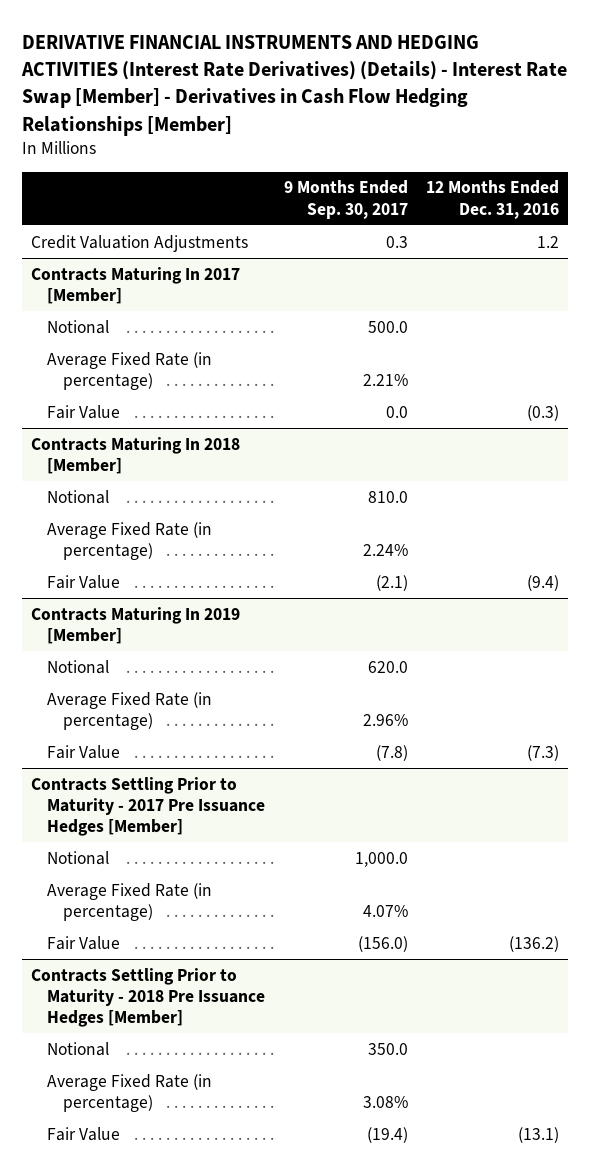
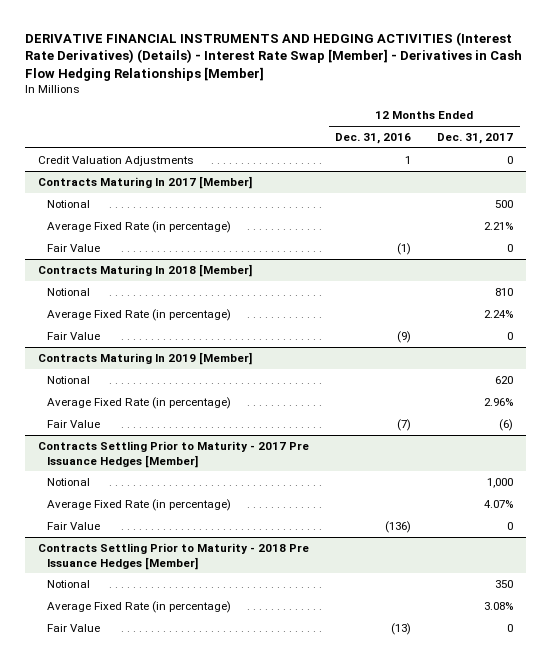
[283,180,408,219] 9 Months Ended Sep. 30, 2017 -> none
none -> [437,133,514,145] Dec. 31, 2017
[537,235,560,248] 1.2 -> [405,155,412,164] 1
[527,404,560,421] (0.3) -> [397,242,412,255] (1)
[527,574,560,591] (9.4) -> [397,330,412,343] (9)
[527,744,560,761] (7.3) -> [397,418,412,431] (7)
[509,935,560,952] (136.2) -> [385,520,412,533] (136)
[518,1126,560,1143] (13.1) -> [391,622,412,635] (13)

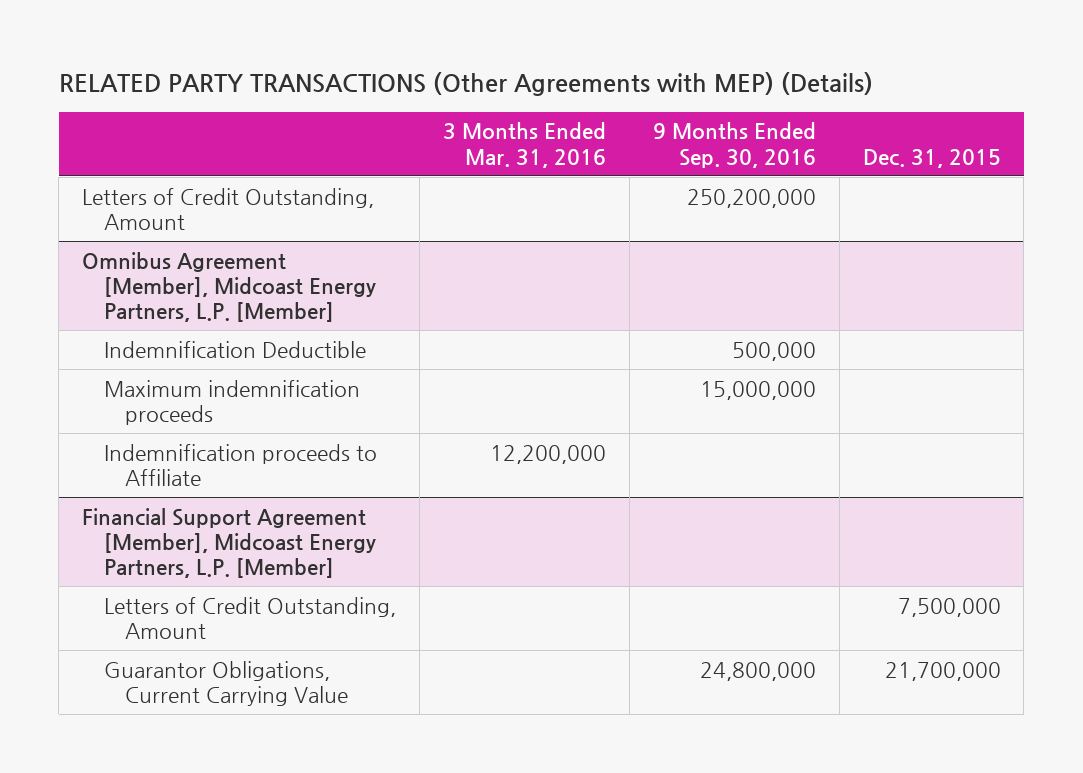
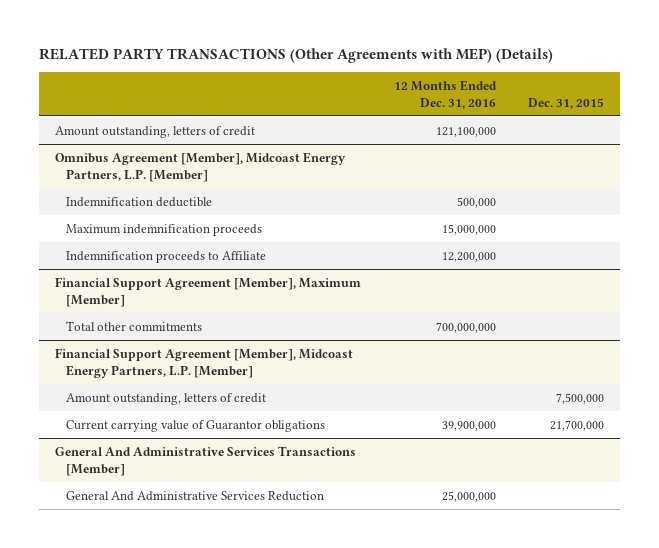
[442,122,606,168] 3 Months Ended Mar. 31, 2016 -> none
[652,122,816,168] 9 Months Ended Sep. 30, 2016 -> none
none -> [393,79,497,109] 12 Months Ended Dec. 31, 2016
[82,187,375,230] Letters of Credit Outstanding, Amount -> [55,125,256,138] Amount outstanding, letters of credit
[103,340,366,358] Indemnification Deductible -> [65,196,212,207] Indemnification deductible
none -> [55,276,362,307] Financial Support Agreement [Member], Maximum [Member]
none -> [65,320,202,331] Total other commitments
[103,596,396,639] Letters of Credit Outstanding, Amount -> [65,392,266,405] Amount outstanding, letters of credit
[103,660,349,706] Guarantor Obligations, Current Carrying Value -> [65,419,325,432] Current carrying value of Guarantor obligations
none -> [55,445,357,476] General And Administrative Services Transactions [Member]
none -> [65,490,324,501] General And Administrative Services Reduction

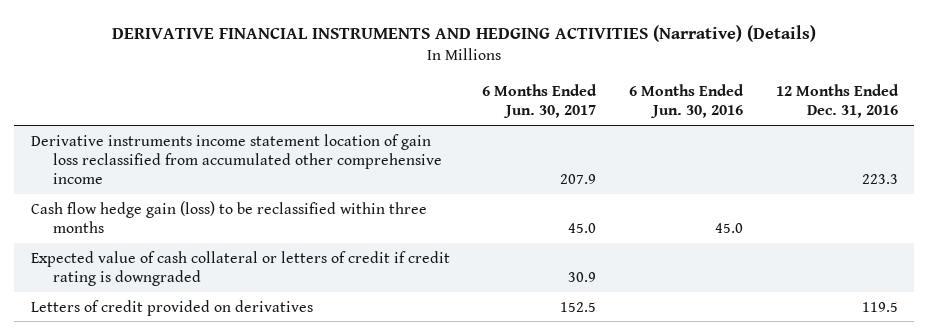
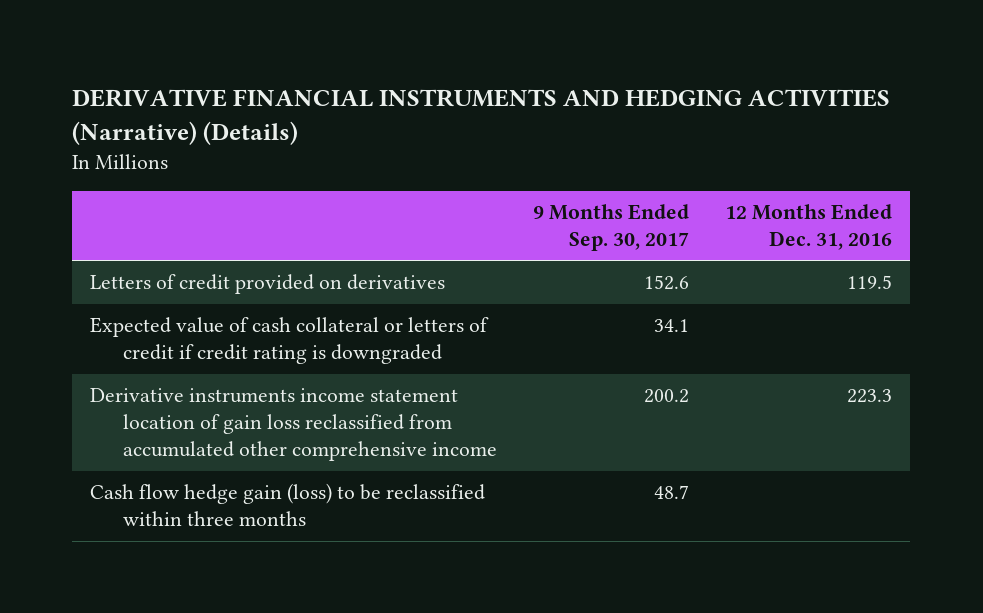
[482,83,598,119] 6 Months Ended Jun. 30, 2017 -> none
[628,83,744,119] 6 Months Ended Jun. 30, 2016 -> none
none -> [532,204,689,251] 9 Months Ended Sep. 30, 2017
[30,299,313,316] Letters of credit provided on derivatives -> [90,274,446,295] Letters of credit provided on derivatives
[30,250,450,287] Expected value of cash collateral or letters of credit if credit rating is downgraded -> [90,317,490,365] Expected value of cash collateral or letters of credit if credit rating is downgraded

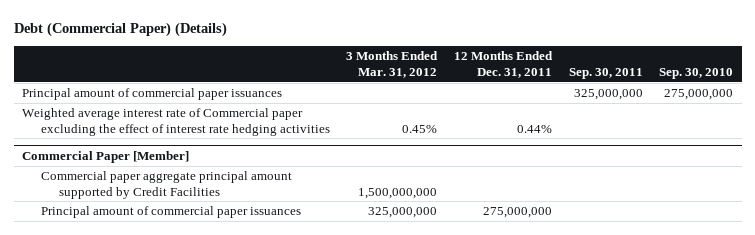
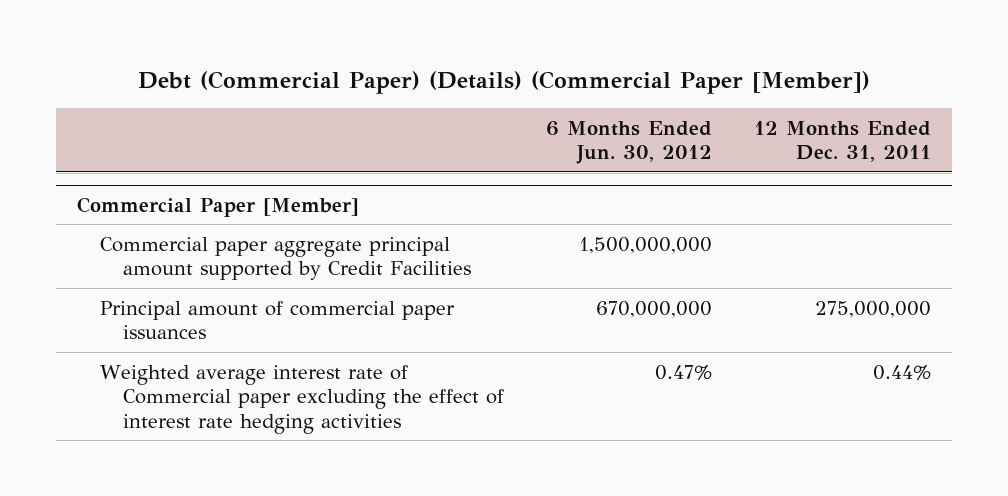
[13,22,227,38] Debt (Commercial Paper) (Details) -> [138,70,871,94] Debt (Commercial Paper) (Details) (Commercial Paper [Member])
[346,51,439,78] 3 Months Ended Mar. 31, 2012 -> none
[568,67,643,79] Sep. 30, 2011 -> none
[659,67,734,79] Sep. 30, 2010 -> none
none -> [546,120,713,165] 6 Months Ended Jun. 30, 2012
[21,88,282,101] Principal amount of commercial paper issuances -> none
[21,108,330,136] Weighted average interest rate of Commercial paper excluding the effect of interest rate hedging activities -> none
none -> [100,364,505,434] Weighted average interest rate of Commercial paper excluding the effect of interest rate hedging activities

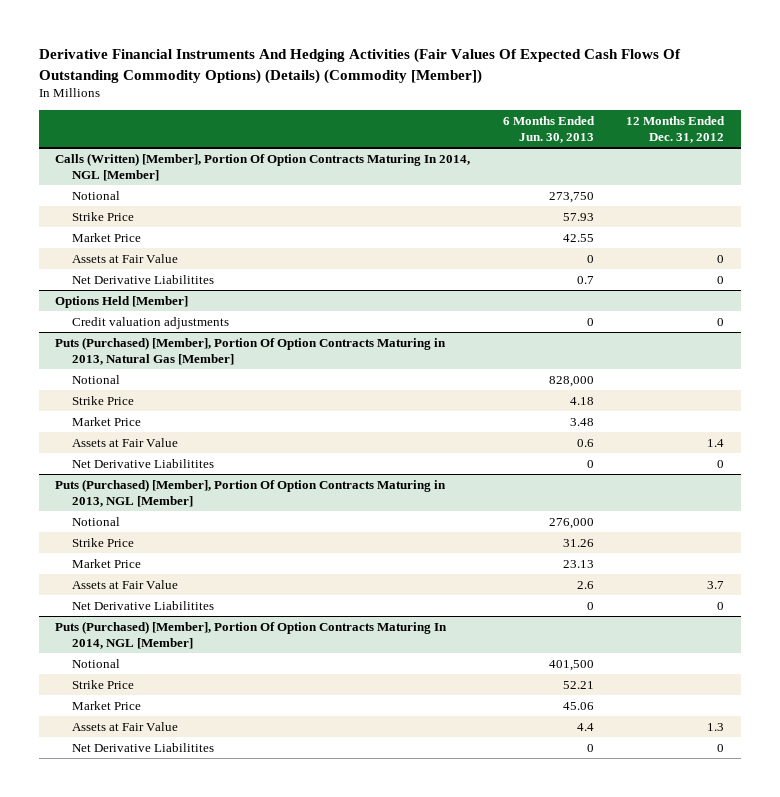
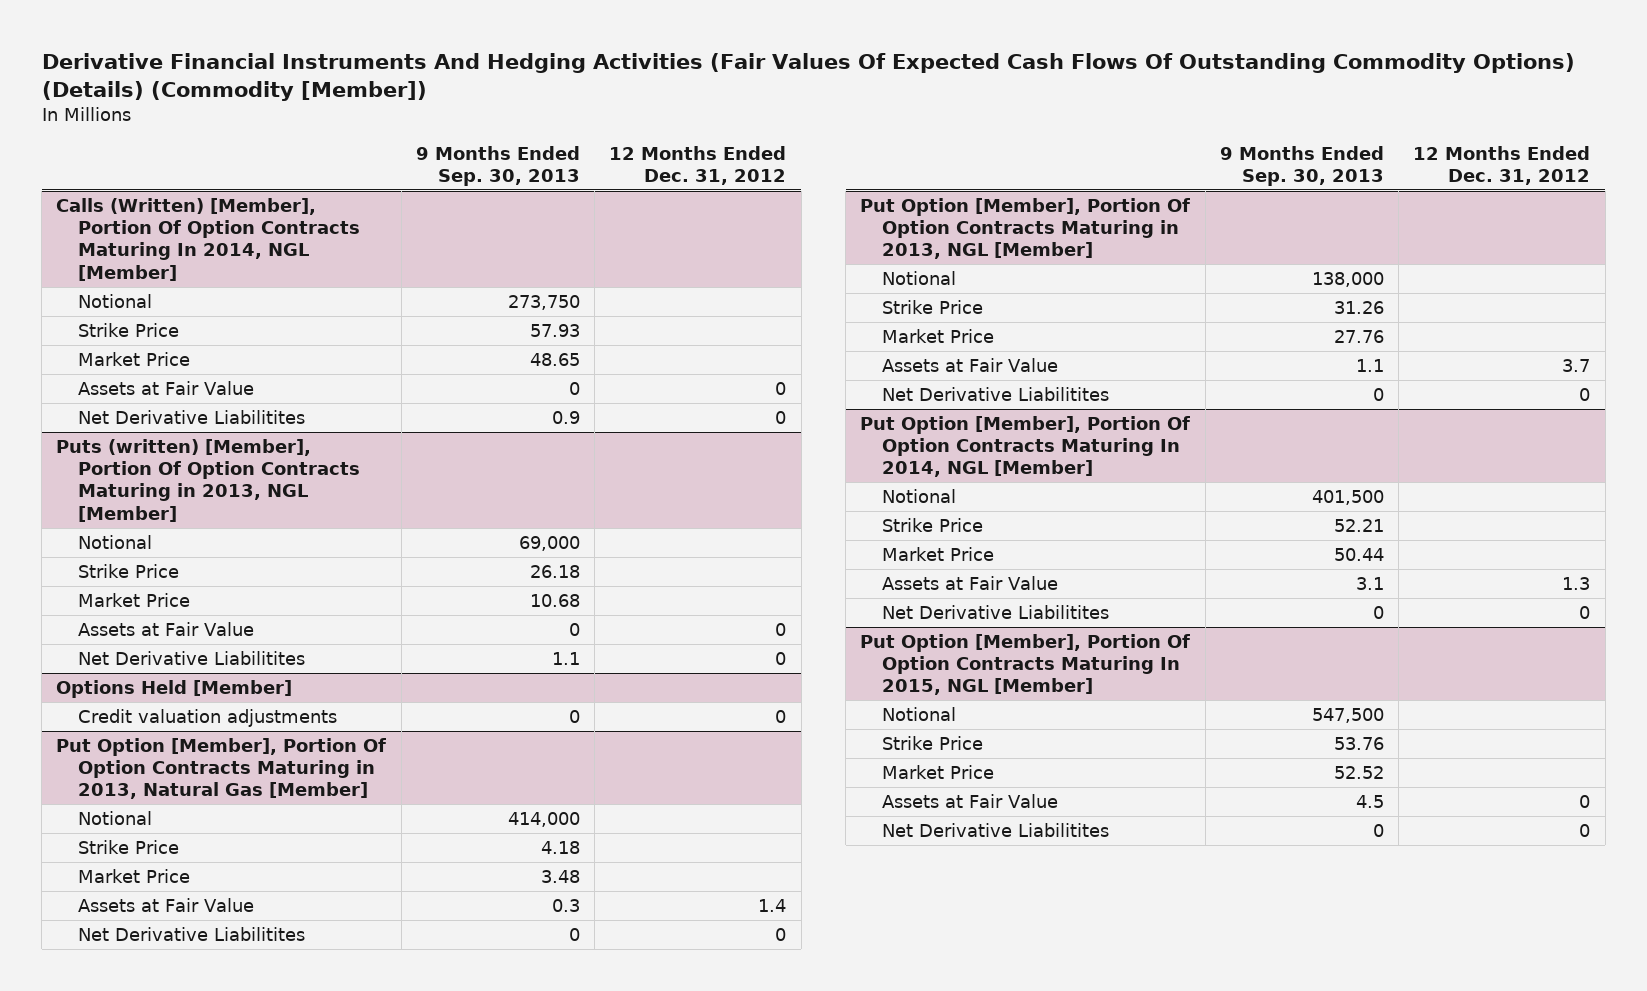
[502,116,595,144] 6 Months Ended Jun. 30, 2013 -> none
none -> [415,145,580,186] 9 Months Ended Sep. 30, 2013
none -> [56,439,361,522] Puts (written) [Member], Portion Of Option Contracts Maturing in 2013, NGL [Member]
none -> [78,535,153,550] Notional
none -> [78,564,180,579] Strike Price
none -> [78,593,191,608] Market Price
none -> [78,622,255,637] Assets at Fair Value
none -> [78,651,306,666] Net Derivative Liabilitites
[55,336,447,365] Puts (Purchased) [Member], Portion Of Option Contracts Maturing in 2013, Natural Gas [Member] -> [56,738,387,800] Put Option [Member], Portion Of Option Contracts Maturing in 2013, Natural Gas [Member]
[55,478,447,507] Puts (Purchased) [Member], Portion Of Option Contracts Maturing in 2013, NGL [Member] -> [860,198,1191,260] Put Option [Member], Portion Of Option Contracts Maturing in 2013, NGL [Member]
[55,620,448,649] Puts (Purchased) [Member], Portion Of Option Contracts Maturing In 2014, NGL [Member] -> [860,416,1191,478] Put Option [Member], Portion Of Option Contracts Maturing In 2014, NGL [Member]
none -> [860,634,1191,696] Put Option [Member], Portion Of Option Contracts Maturing In 2015, NGL [Member]
none -> [882,707,957,722] Notional
none -> [882,736,984,751] Strike Price
none -> [882,765,995,780] Market Price
none -> [882,794,1059,809] Assets at Fair Value
none -> [882,823,1110,838] Net Derivative Liabilitites

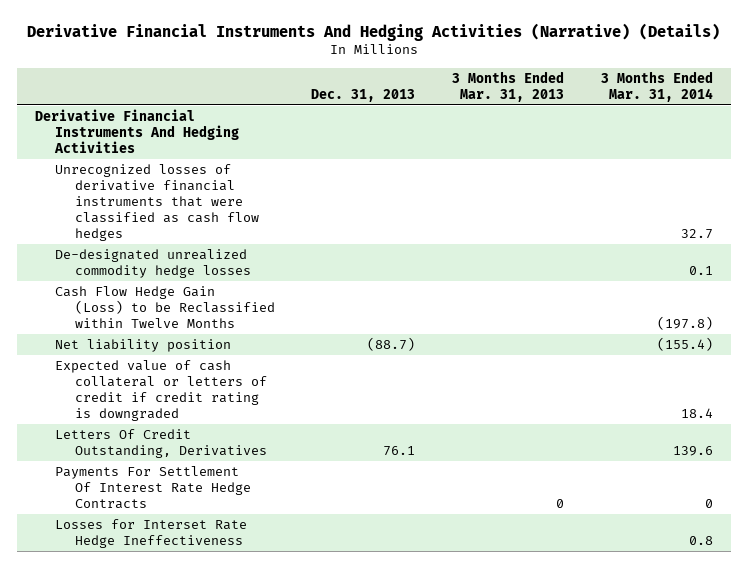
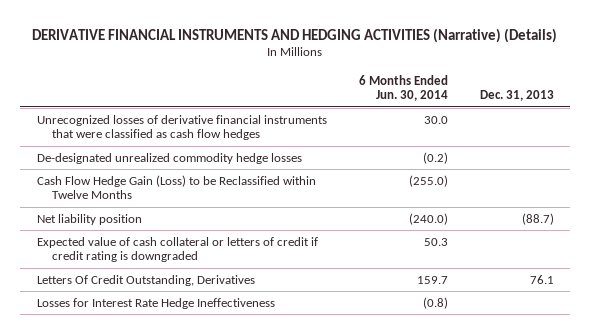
[26,22,720,41] Derivative Financial Instruments And Hedging Activities (Narrative) (Details) -> [32,27,558,43] DERIVATIVE FINANCIAL INSTRUMENTS AND HEDGING ACTIVITIES (Narrative) (Details)
[451,70,564,102] 3 Months Ended Mar. 31, 2013 -> none
[600,70,713,102] 3 Months Ended Mar. 31, 2014 -> none
none -> [358,74,448,102] 6 Months Ended Jun. 30, 2014
[34,109,239,154] Derivative Financial Instruments And Hedging Activities -> none
[54,466,251,510] Payments For Settlement Of Interest Rate Hedge Contracts -> none
[54,519,247,549] Losses for Interset Rate Hedge Ineffectiveness -> [36,297,275,309] Losses for Interest Rate Hedge Ineffectiveness

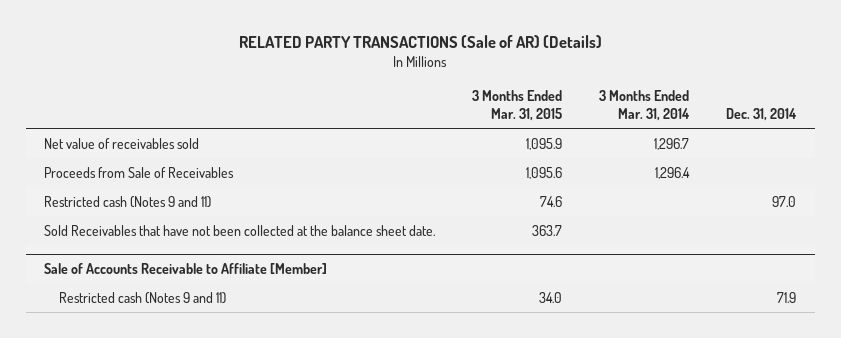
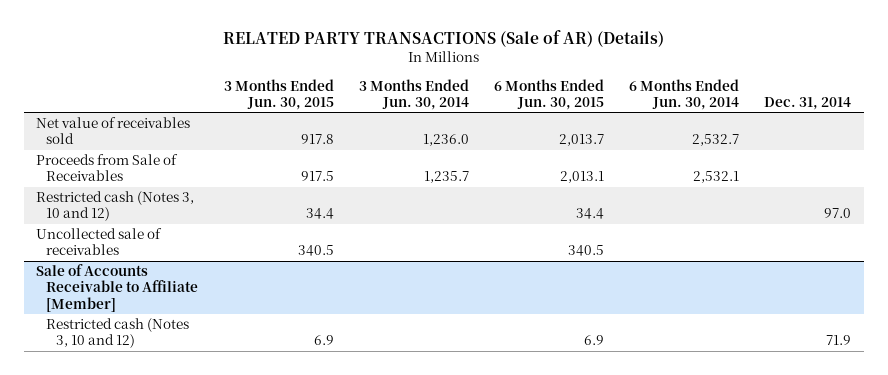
[472,89,563,121] 3 Months Ended Mar. 31, 2015 -> none
[599,89,691,121] 3 Months Ended Mar. 31, 2014 -> none
none -> [223,78,334,111] 3 Months Ended Jun. 30, 2015
none -> [358,78,469,111] 3 Months Ended Jun. 30, 2014
none -> [493,78,604,111] 6 Months Ended Jun. 30, 2015
none -> [629,78,740,111] 6 Months Ended Jun. 30, 2014
[44,195,212,208] Restricted cash (Notes 9 and 11) -> [36,190,195,222] Restricted cash (Notes 3, 10 and 12)
[44,224,436,236] Sold Receivables that have not been collected at the balance sheet date. -> [36,227,163,256] Uncollected sale of receivables
[58,291,226,304] Restricted cash (Notes 9 and 11) -> [46,317,190,349] Restricted cash (Notes 3, 10 and 12)

